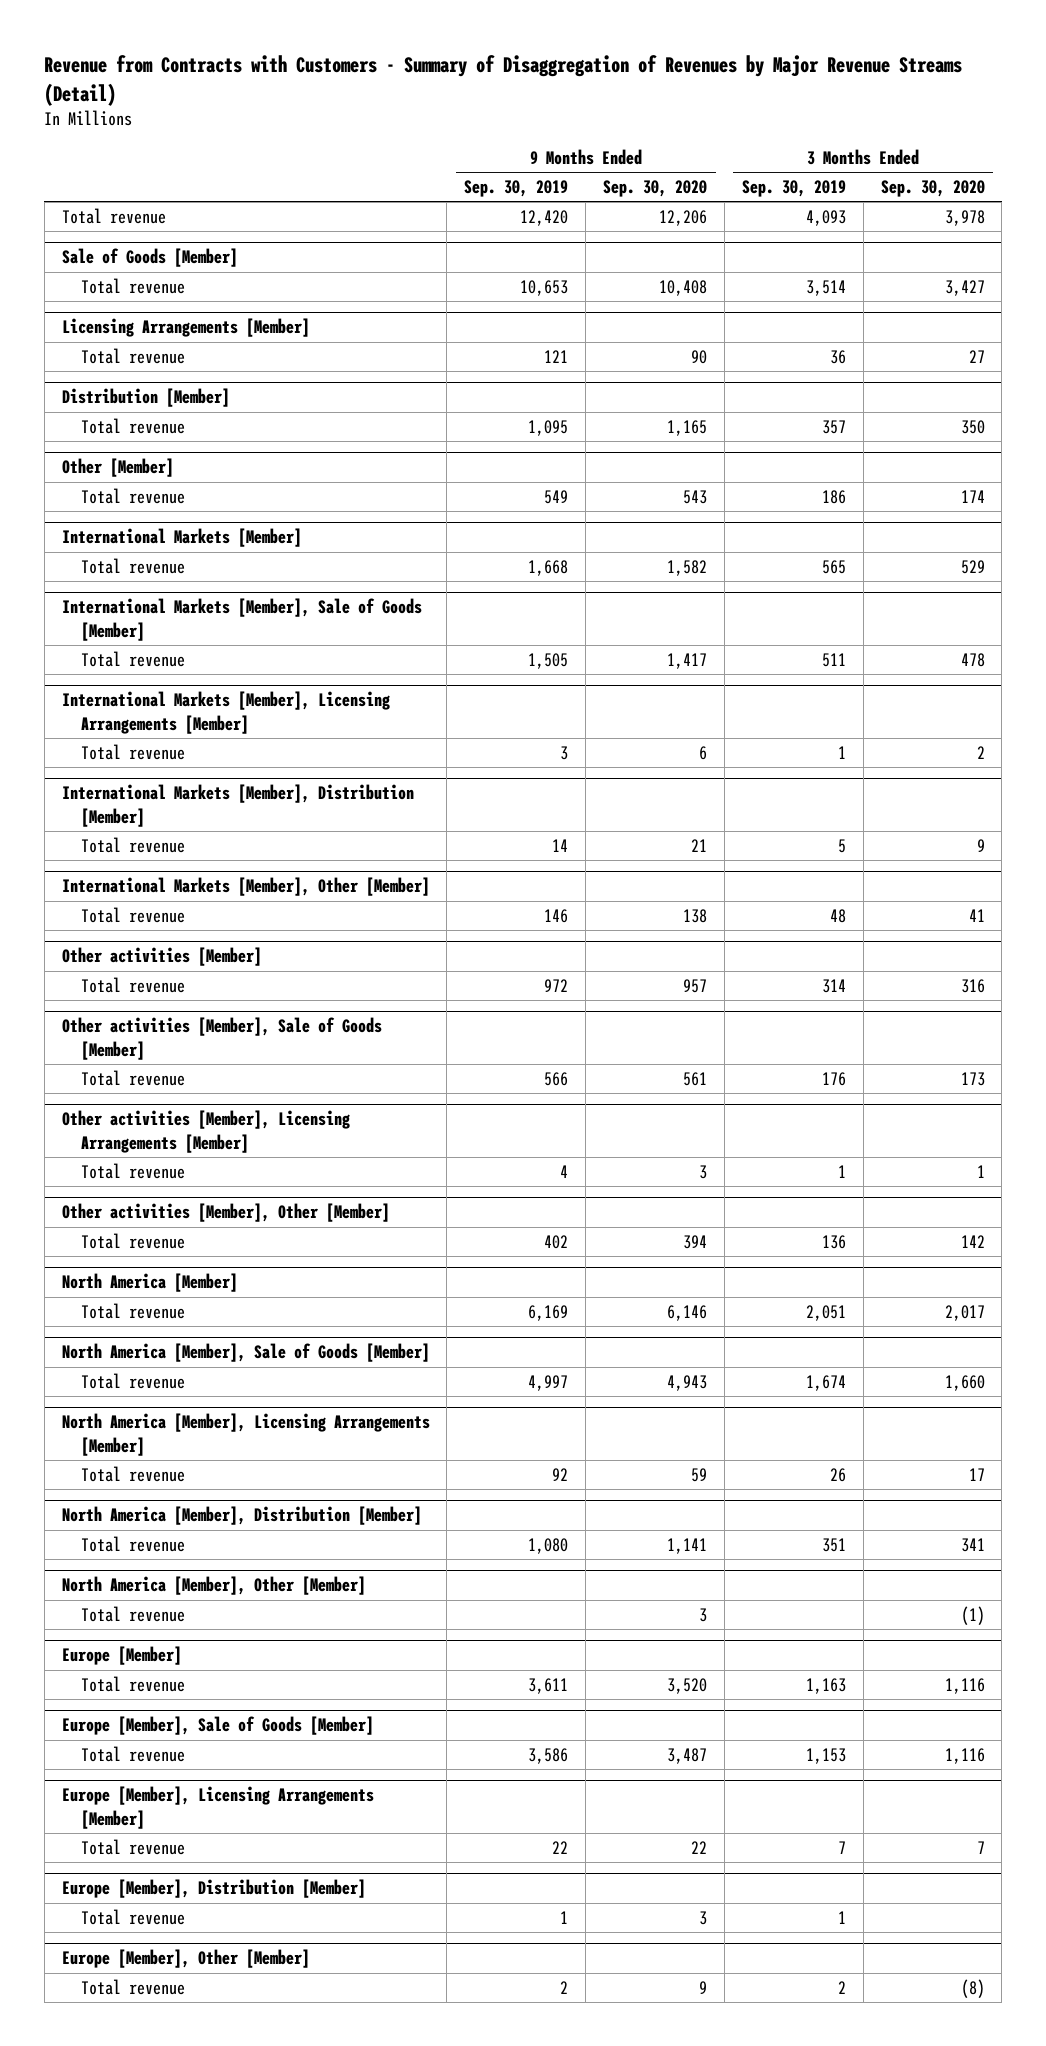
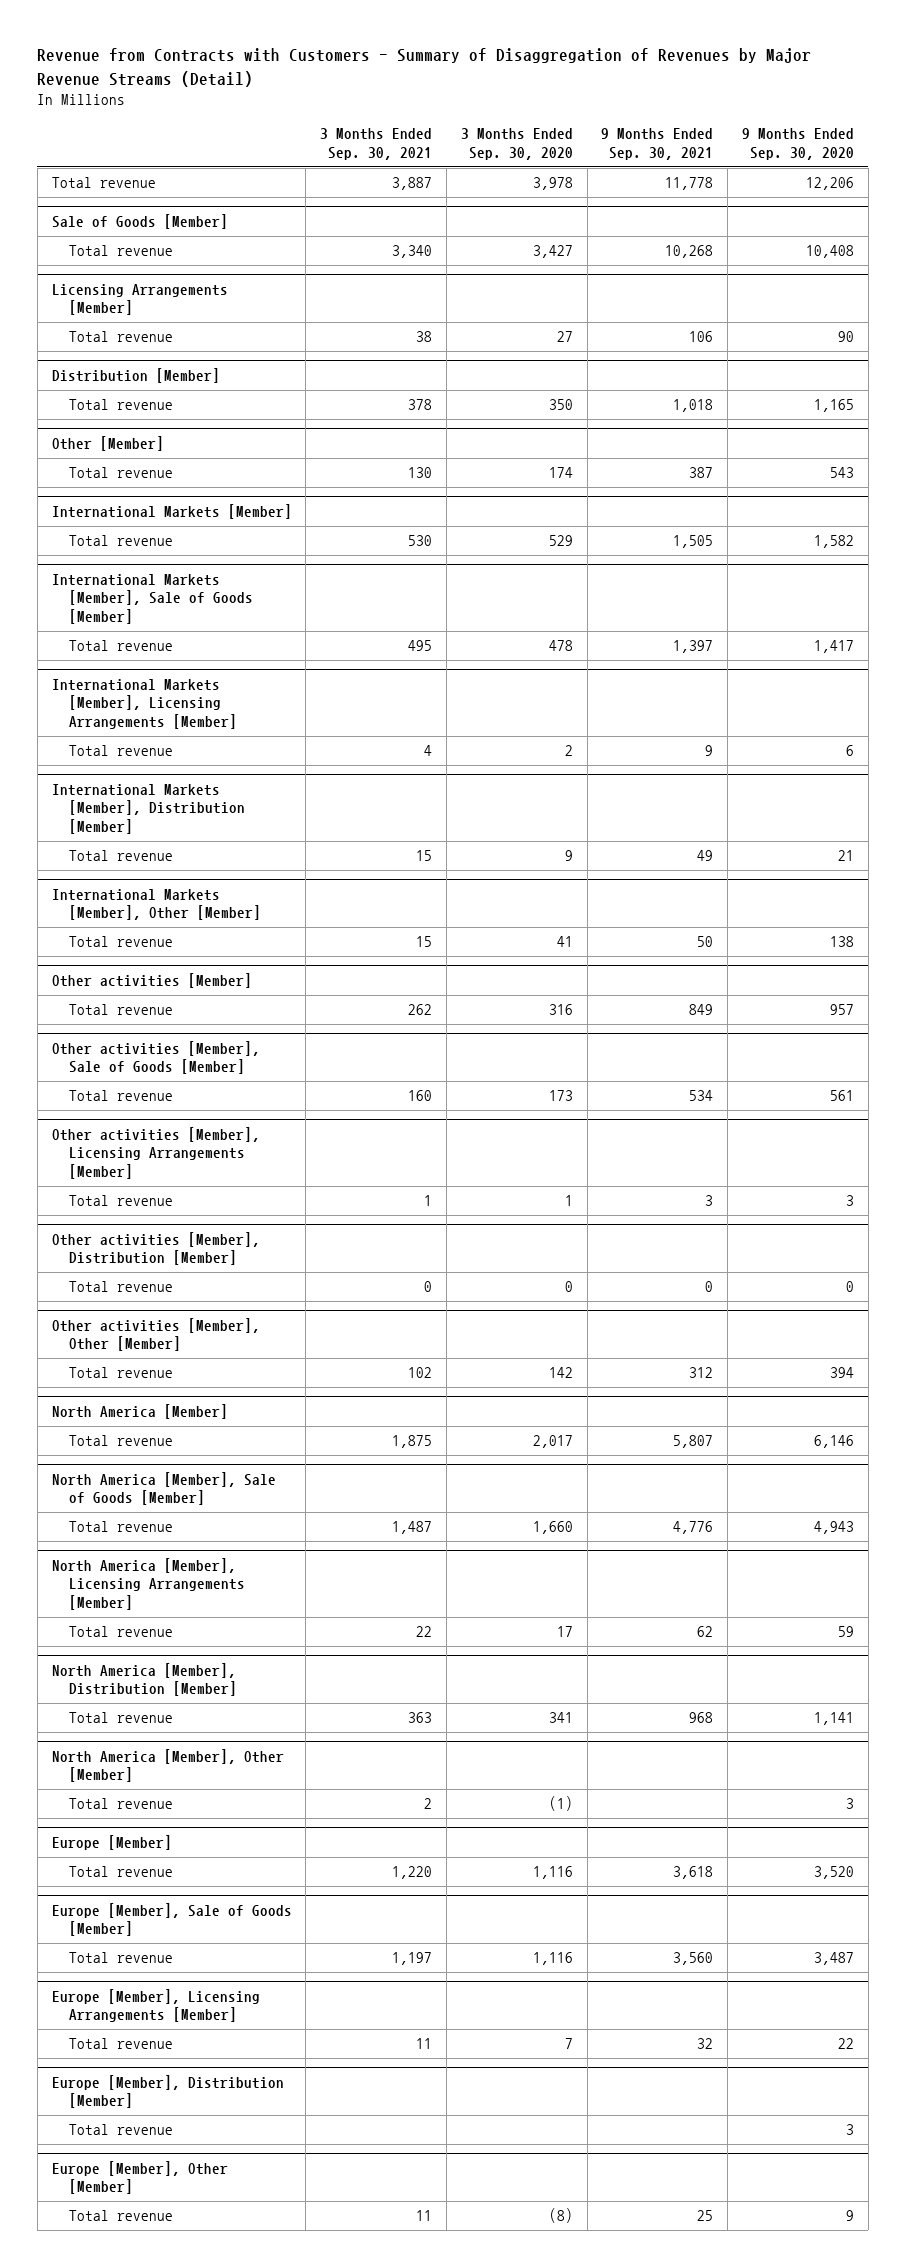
[464,180,569,198] Sep. 30, 2019 -> none
[741,180,846,198] Sep. 30, 2019 -> none
none -> [320,128,433,160] 3 Months Ended Sep. 30, 2021
none -> [601,128,714,160] 9 Months Ended Sep. 30, 2021
none -> [51,1231,260,1266] Other activities [Member], Distribution [Member]
none -> [68,1281,173,1293] Total revenue

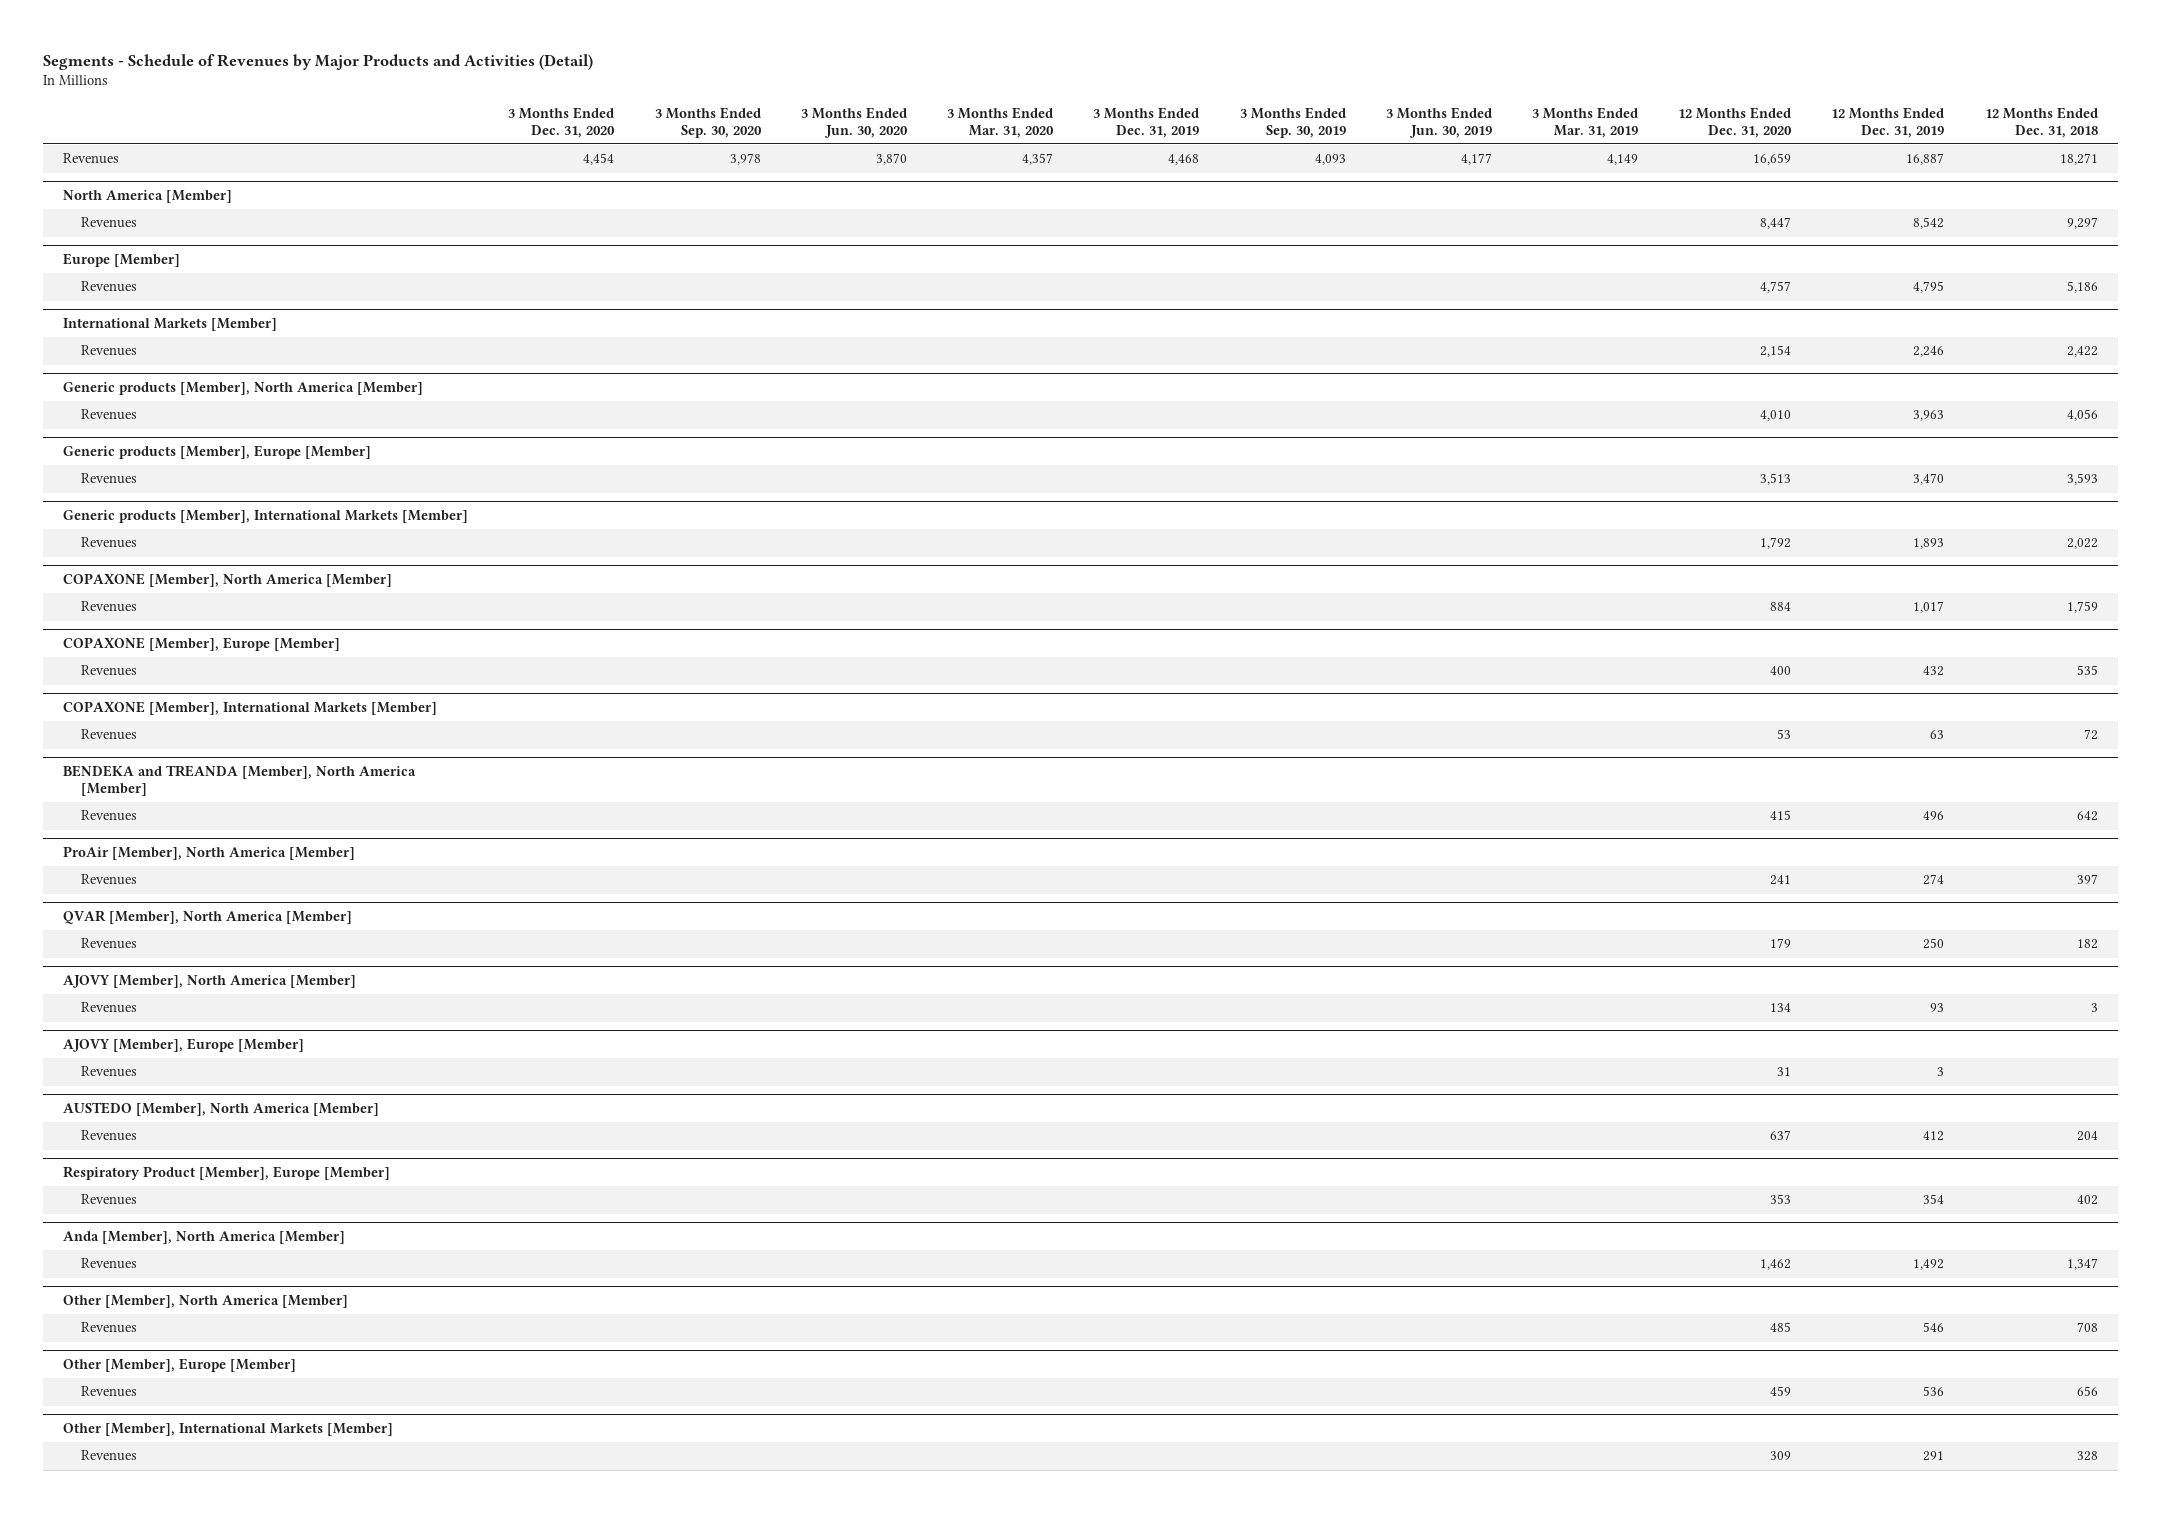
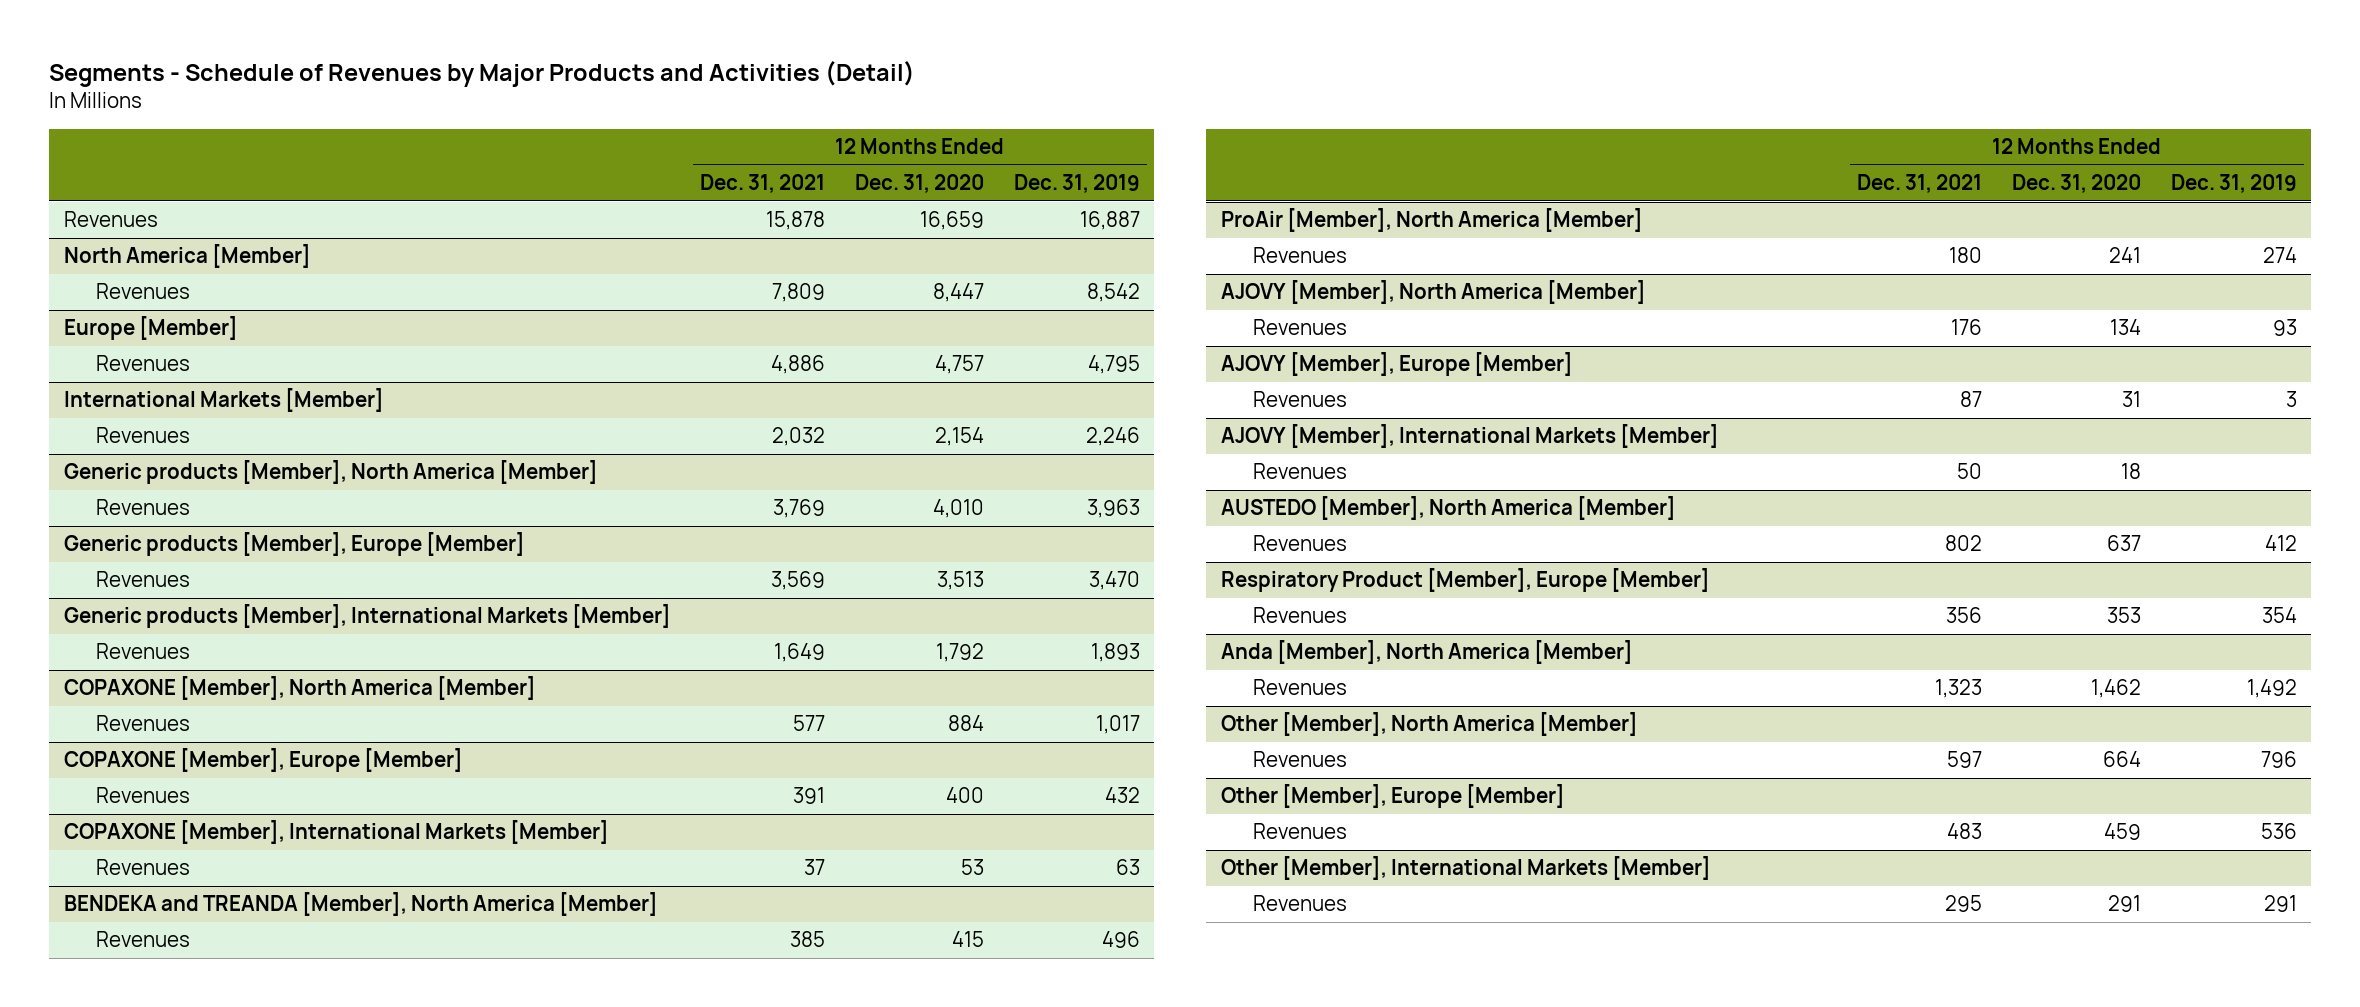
[508,106,616,138] 3 Months Ended Dec. 31, 2020 -> none
[654,106,762,138] 3 Months Ended Sep. 30, 2020 -> none
[800,106,908,138] 3 Months Ended Jun. 30, 2020 -> none
[947,106,1055,138] 3 Months Ended Mar. 31, 2020 -> none
[1093,106,1200,138] 3 Months Ended Dec. 31, 2019 -> none
[1239,106,1346,138] 3 Months Ended Sep. 30, 2019 -> none
[1385,106,1492,138] 3 Months Ended Jun. 30, 2019 -> none
[1532,106,1639,138] 3 Months Ended Mar. 31, 2019 -> none
[1984,106,2098,138] 12 Months Ended Dec. 31, 2018 -> none
none -> [700,174,826,194] Dec. 31, 2021
[63,909,353,924] QVAR [Member], North America [Member] -> none
[80,938,137,950] Revenues -> none
none -> [1220,424,1719,449] AJOVY [Member], International Markets [Member]
none -> [1253,463,1348,480] Revenues
[1770,1322,1792,1333] 485 -> [2102,751,2141,768] 664
[1923,1322,1945,1333] 546 -> [2260,751,2297,769] 796
[1770,1451,1792,1461] 309 -> [2107,895,2141,913] 291

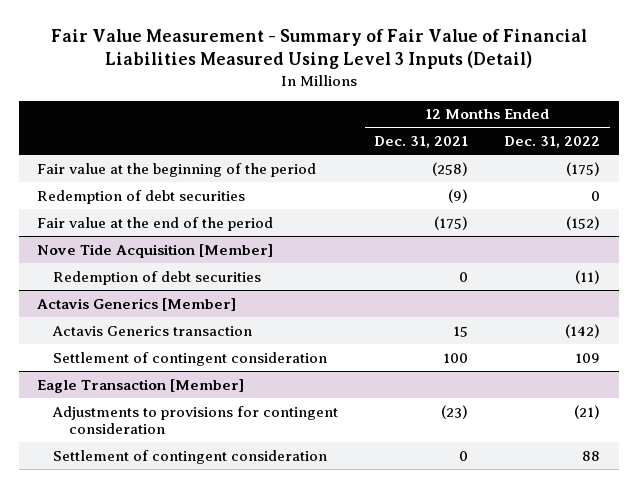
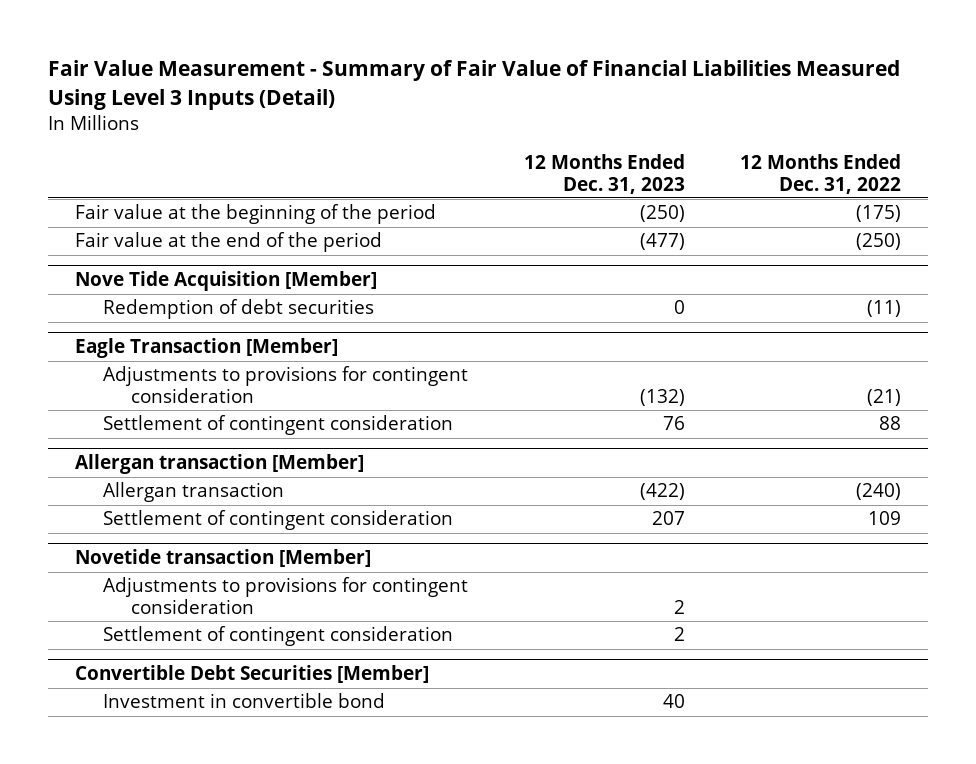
[374,136,469,149] Dec. 31, 2021 -> none
none -> [523,153,685,194] 12 Months Ended Dec. 31, 2023
[36,189,245,204] Redemption of debt securities -> none
[566,215,601,230] (152) -> [855,233,901,251] (250)
[36,297,236,311] Actavis Generics [Member] -> none
[52,325,253,336] Actavis Generics transaction -> none
[53,351,328,366] Settlement of contingent consideration -> none
none -> [75,454,365,475] Allergan transaction [Member]
none -> [103,482,285,503] Allergan transaction
none -> [103,510,454,531] Settlement of contingent consideration
none -> [75,549,372,568] Novetide transaction [Member]
none -> [103,577,469,615] Adjustments to provisions for contingent consideration
none -> [103,626,454,647] Settlement of contingent consideration
none -> [75,665,430,684] Convertible Debt Securities [Member]
none -> [103,693,386,709] Investment in convertible bond

